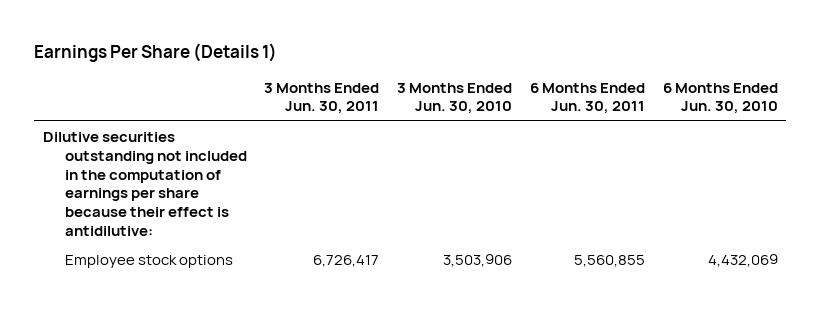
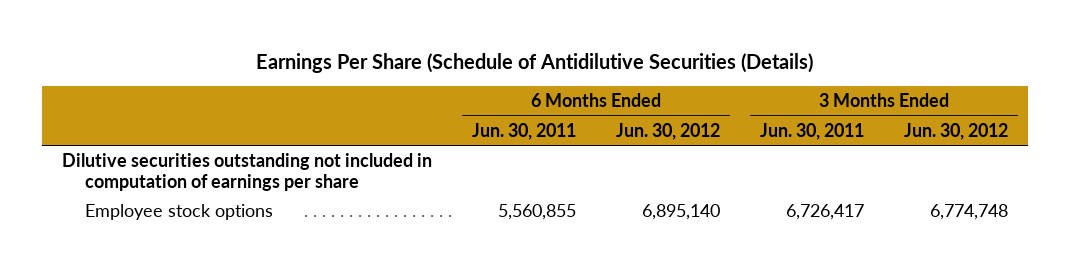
[34,42,278,62] Earnings Per Share (Details 1) -> [256,53,814,74] Earnings Per Share (Schedule of Antidilutive Securities (Details)
[397,82,513,115] 3 Months Ended Jun. 30, 2010 -> none
[662,82,778,115] 6 Months Ended Jun. 30, 2010 -> none
none -> [616,122,721,140] Jun. 30, 2012
none -> [903,122,1008,140] Jun. 30, 2012
[43,132,247,236] Dilutive securities outstanding not included in the computation of earnings per share because their effect is antidilutive: -> [62,152,433,191] Dilutive securities outstanding not included in computation of earnings per share

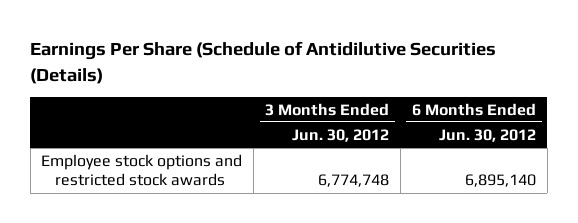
[472,122,577,140] Jun. 30, 2011 -> none
[760,122,865,140] Jun. 30, 2011 -> none
[62,152,433,191] Dilutive securities outstanding not included in computation of earnings per share -> none
[84,203,273,220] Employee stock options -> [41,153,243,187] Employee stock options and restricted stock awards

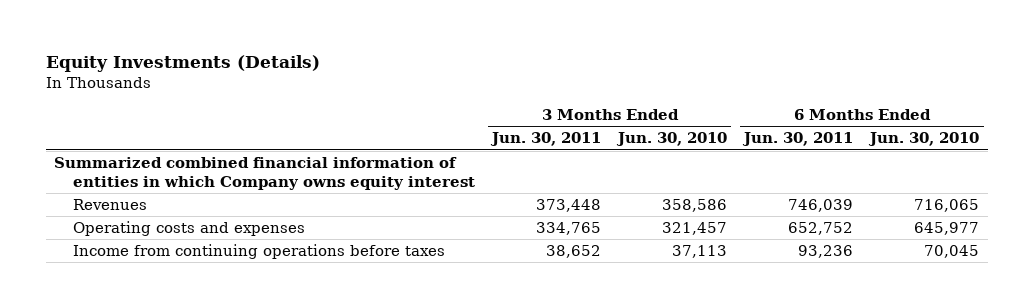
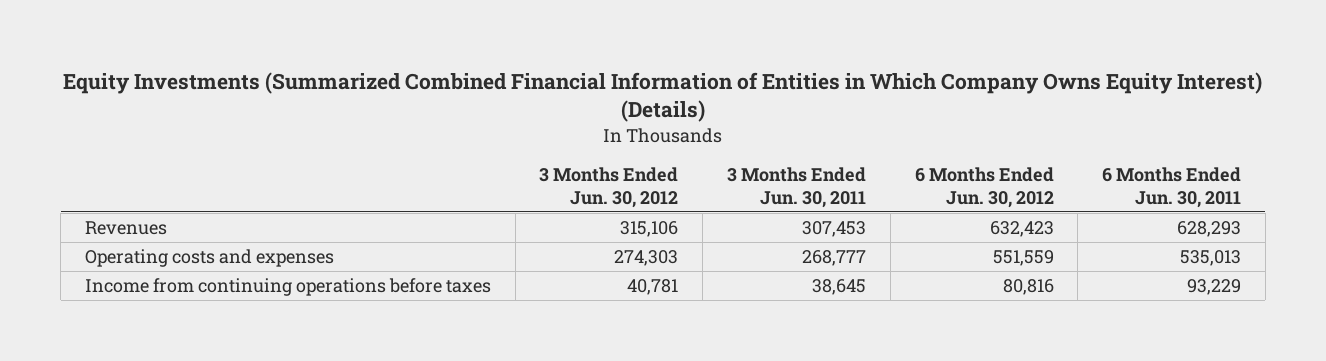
[45,55,320,73] Equity Investments (Details) -> [62,71,1262,123] Equity Investments (Summarized Combined Financial Information of Entities in Which Company Owns Equity Interest) (Details)
[616,132,728,147] Jun. 30, 2010 -> none
[868,132,980,147] Jun. 30, 2010 -> none
none -> [539,166,679,208] 3 Months Ended Jun. 30, 2012
none -> [914,166,1054,208] 6 Months Ended Jun. 30, 2012
[54,157,475,190] Summarized combined financial information of entities in which Company owns equity interest -> none
[535,199,601,213] 373,448 -> [801,220,866,237] 307,453
[788,199,854,213] 746,039 -> [1177,220,1242,237] 628,293
[535,222,601,236] 334,765 -> [801,249,866,266] 268,777
[788,222,854,236] 652,752 -> [1180,249,1242,266] 535,013
[545,245,601,259] 38,652 -> [811,278,866,295] 38,645
[798,245,854,259] 93,236 -> [1187,278,1242,295] 93,229

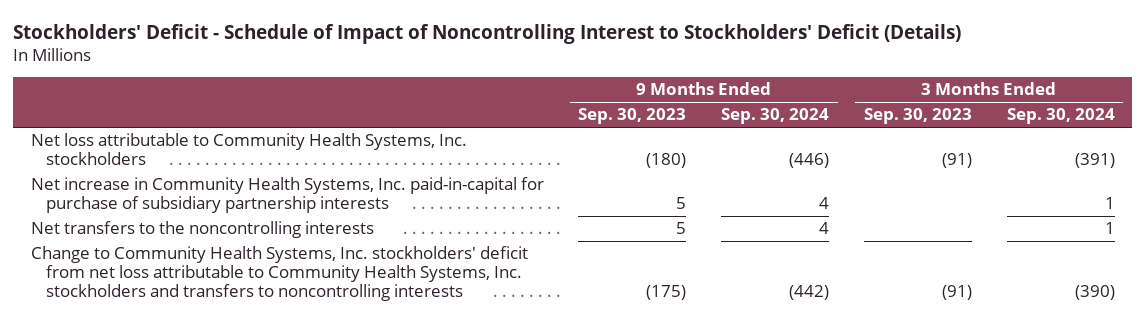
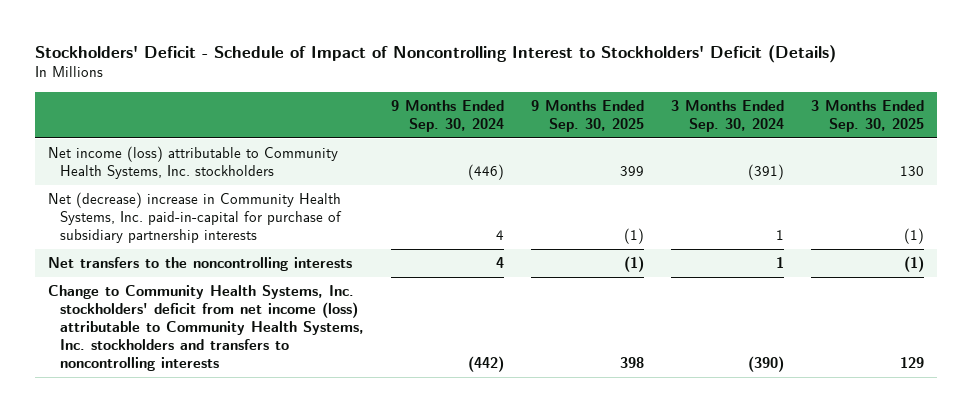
[578,108,687,125] Sep. 30, 2023 -> none
[863,108,972,125] Sep. 30, 2023 -> none
none -> [531,99,645,132] 9 Months Ended Sep. 30, 2025
none -> [810,99,924,132] 3 Months Ended Sep. 30, 2025
[30,133,467,166] Net loss attributable to Community Health Systems, Inc. stockholders -> [48,145,339,179] Net income (loss) attributable to Community Health Systems, Inc. stockholders
[30,177,544,214] Net increase in Community Health Systems, Inc. paid-in-capital for purchase of subsidiary partnership interests -> [48,191,343,243] Net (decrease) increase in Community Health Systems, Inc. paid-in-capital for purchase of subsidiary partnership interests
[30,246,528,302] Change to Community Health Systems, Inc. stockholders' deficit from net loss attributable to Community Health Systems, Inc. stockholders and transfers to noncontrolling interests -> [48,284,365,371] Change to Community Health Systems, Inc. stockholders' deficit from net income (loss) attributable to Community Health Systems, Inc. stockholders and transfers to noncontrolling interests

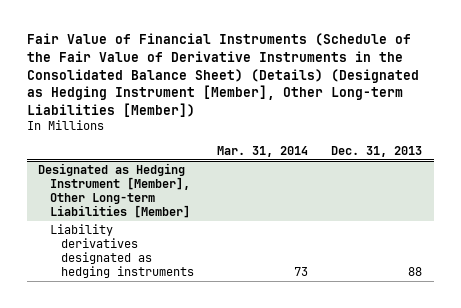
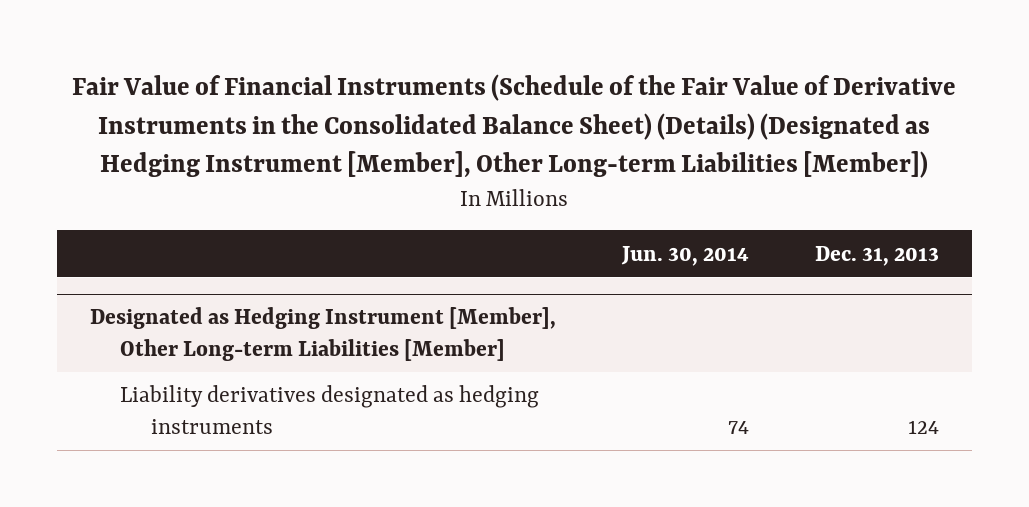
[217,146,309,158] Mar. 31, 2014 -> none
none -> [620,245,749,266] Jun. 30, 2014
[408,267,423,277] 88 -> [907,420,939,435] 124

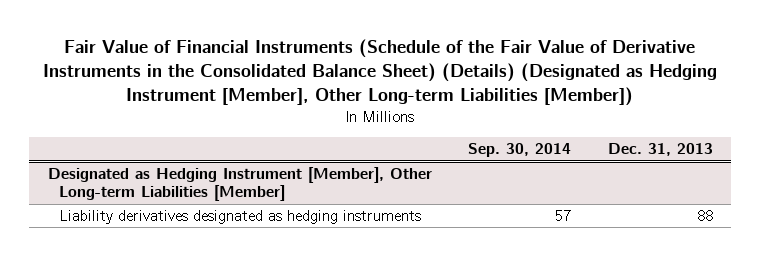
[620,245,749,266] Jun. 30, 2014 -> none
none -> [468,143,572,158] Sep. 30, 2014
[907,420,939,435] 124 -> [696,209,713,221] 88

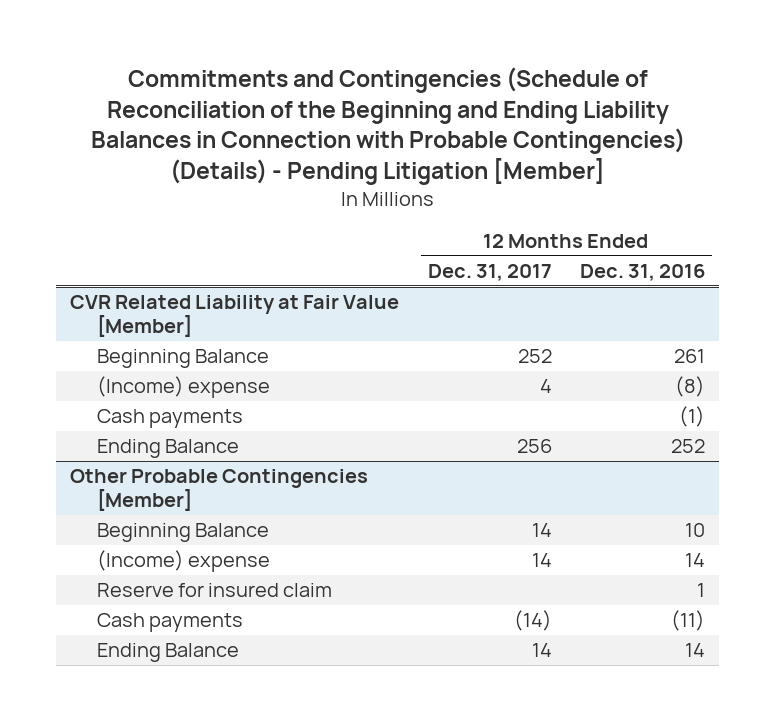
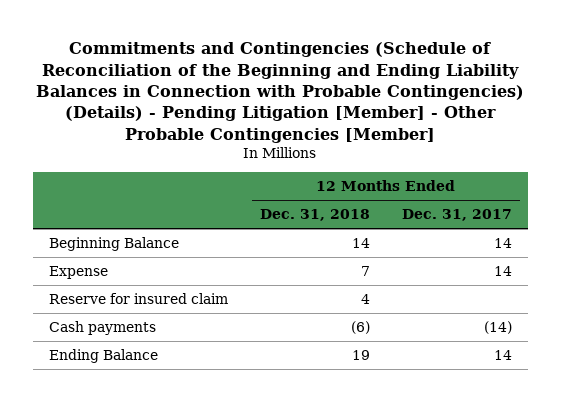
[90,66,685,186] Commitments and Contingencies (Schedule of Reconciliation of the Beginning and Ending Liability Balances in Connection with Probable Contingencies) (Details) - Pending Litigation [Member] -> [36,42,525,143] Commitments and Contingencies (Schedule of Reconciliation of the Beginning and Ending Liability Balances in Connection with Probable Contingencies) (Details) - Pending Litigation [Member] - Other Probable Contingencies [Member]
[580,264,706,282] Dec. 31, 2016 -> none
none -> [259,209,370,222] Dec. 31, 2018
[70,295,400,337] CVR Related Liability at Fair Value [Member] -> none
[97,349,270,369] Beginning Balance -> none
[97,376,271,399] (Income) expense -> none
[97,409,244,429] Cash payments -> none
[97,439,240,459] Ending Balance -> none
[70,469,369,511] Other Probable Contingencies [Member] -> none
[97,550,271,573] (Income) expense -> [48,266,108,280] Expense

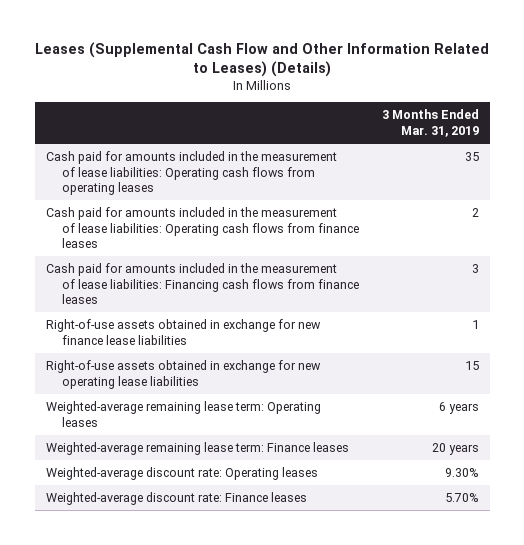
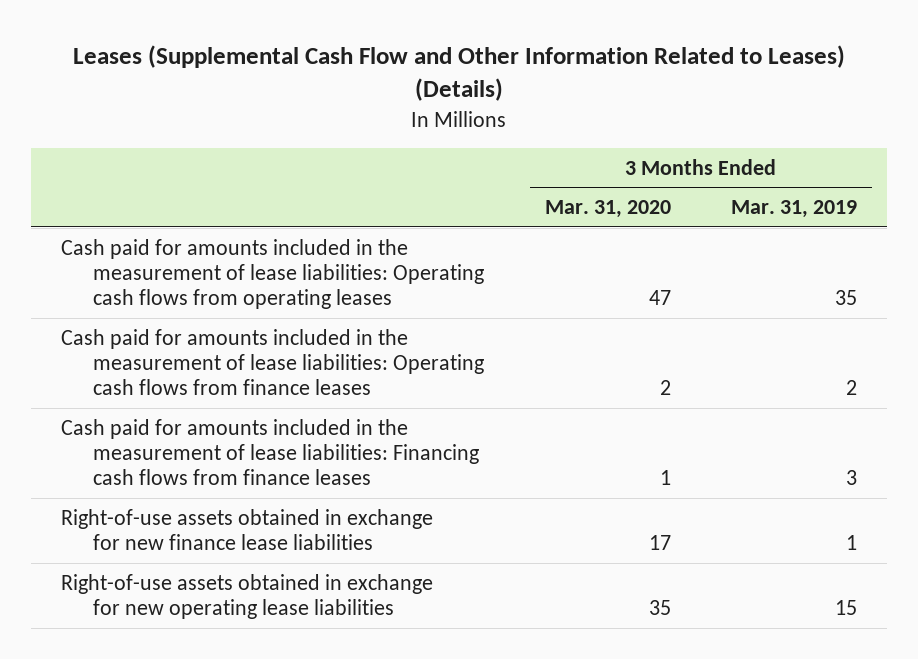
none -> [544,199,671,218] Mar. 31, 2020
[45,400,321,427] Weighted-average remaining lease term: Operating leases -> none
[45,441,349,455] Weighted-average remaining lease term: Finance leases -> none
[45,466,318,480] Weighted-average discount rate: Operating leases -> none
[45,491,307,505] Weighted-average discount rate: Finance leases -> none

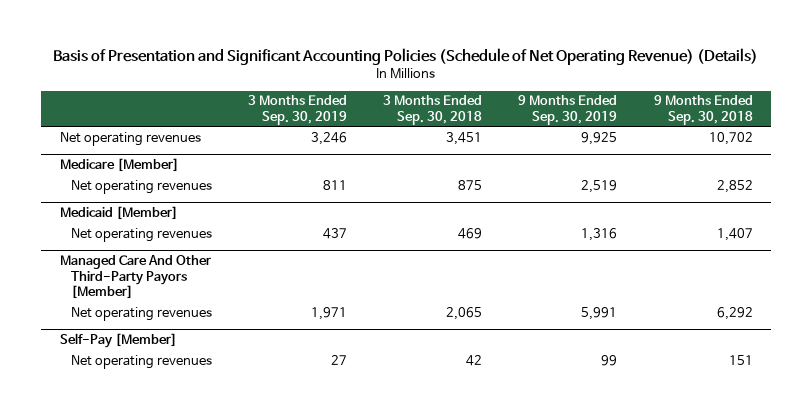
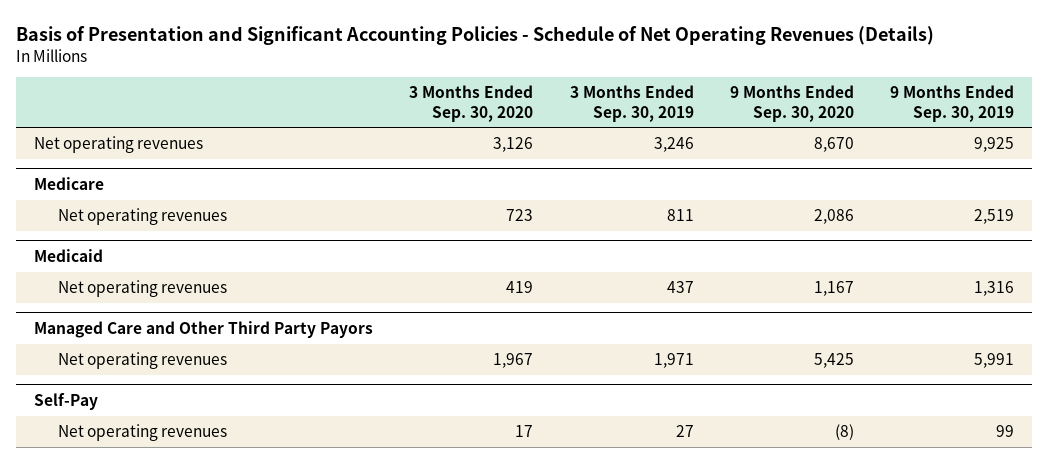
[53,47,759,65] Basis of Presentation and Significant Accounting Policies (Schedule of Net Operating Revenue) (Details) -> [16,25,935,45] Basis of Presentation and Significant Accounting Policies - Schedule of Net Operating Revenues (Details)
[383,95,483,125] 3 Months Ended Sep. 30, 2018 -> none
[653,95,753,125] 9 Months Ended Sep. 30, 2018 -> none
none -> [409,85,534,122] 3 Months Ended Sep. 30, 2020
none -> [729,85,854,122] 9 Months Ended Sep. 30, 2020
[59,158,179,173] Medicare [Member] -> [34,176,105,190] Medicare
[59,206,178,221] Medicaid [Member] -> [34,248,104,262] Medicaid
[59,255,211,300] Managed Care And Other Third-Party Payors [Member] -> [34,320,374,338] Managed Care and Other Third Party Payors
[59,333,177,349] Self-Pay [Member] -> [34,392,99,410] Self-Pay

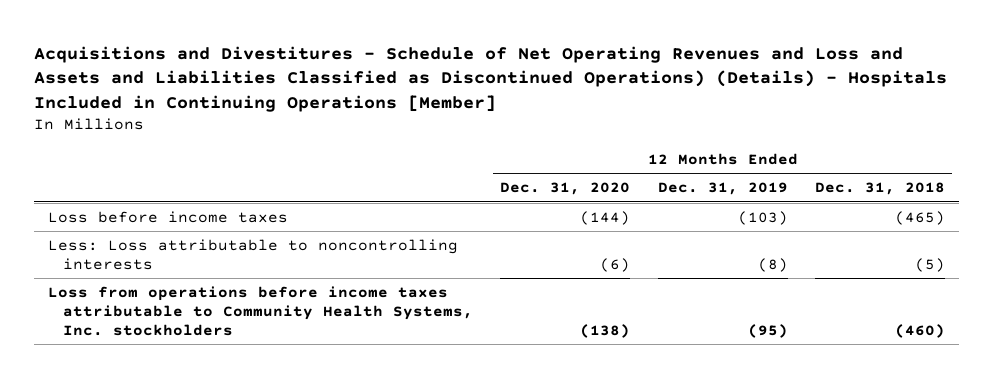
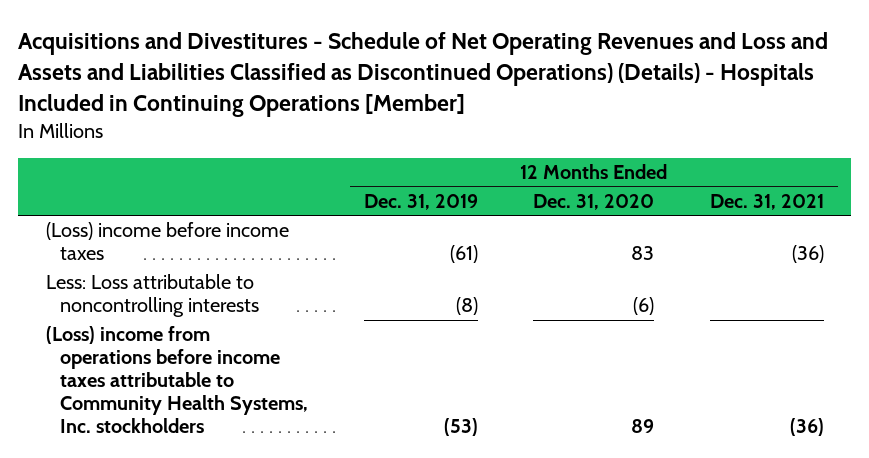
[815,182,946,196] Dec. 31, 2018 -> none
none -> [709,193,824,210] Dec. 31, 2021
[47,210,288,223] Loss before income taxes -> [45,222,289,261] (Loss) income before income taxes
[580,210,631,225] (144) -> [631,246,655,261] 83
[737,210,788,225] (103) -> [449,245,478,264] (61)
[47,285,473,336] Loss from operations before income taxes attributable to Community Health Systems, Inc. stockholders -> [45,326,309,434] (Loss) income from operations before income taxes attributable to Community Health Systems, Inc. stockholders
[580,323,631,338] (138) -> [631,419,655,434] 89
[747,323,788,338] (95) -> [443,418,478,437] (53)

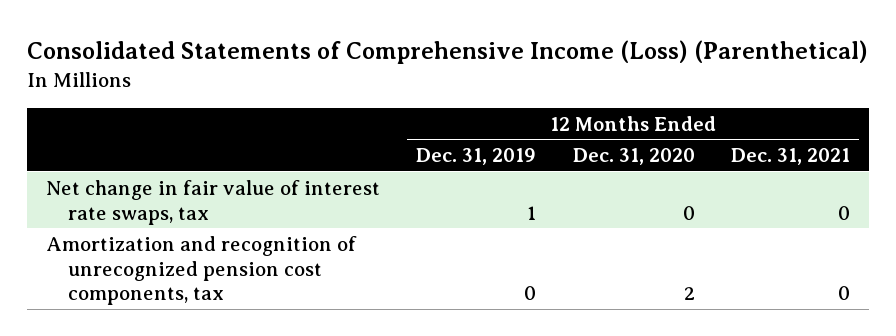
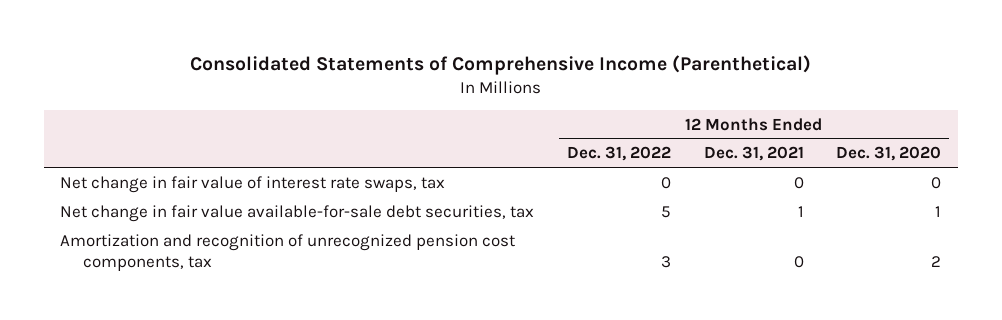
[27,40,869,65] Consolidated Statements of Comprehensive Income (Loss) (Parenthetical) -> [189,55,811,76] Consolidated Statements of Comprehensive Income (Parenthetical)
[416,148,537,166] Dec. 31, 2019 -> none
none -> [567,146,672,162] Dec. 31, 2022
none -> [60,204,535,222] Net change in fair value available-for-sale debt securities, tax

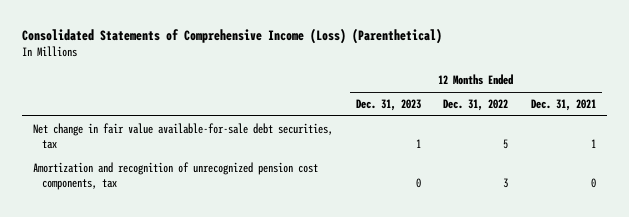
[189,55,811,76] Consolidated Statements of Comprehensive Income (Parenthetical) -> [21,28,442,45] Consolidated Statements of Comprehensive Income (Loss) (Parenthetical)
[836,146,942,162] Dec. 31, 2020 -> none
none -> [355,99,421,112] Dec. 31, 2023
[60,175,446,193] Net change in fair value of interest rate swaps, tax -> none

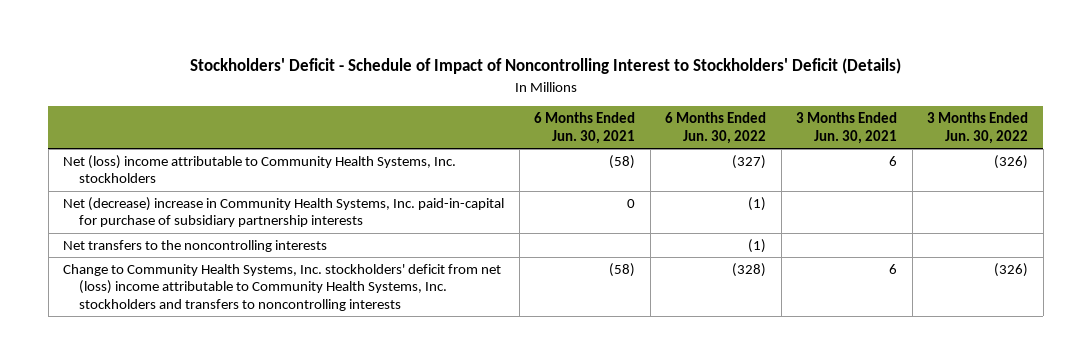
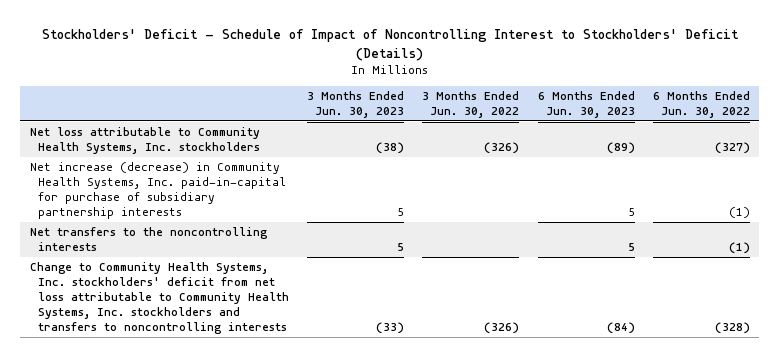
[534,112,636,144] 6 Months Ended Jun. 30, 2021 -> none
[796,112,898,144] 3 Months Ended Jun. 30, 2021 -> none
none -> [307,90,405,118] 3 Months Ended Jun. 30, 2023
none -> [537,90,635,118] 6 Months Ended Jun. 30, 2023
[63,154,457,184] Net (loss) income attributable to Community Health Systems, Inc. stockholders -> [29,127,260,155] Net loss attributable to Community Health Systems, Inc. stockholders
[63,196,505,228] Net (decrease) increase in Community Health Systems, Inc. paid-in-capital for purchase of subsidiary partnership interests -> [29,162,286,220] Net increase (decrease) in Community Health Systems, Inc. paid-in-capital for purchase of subsidiary partnership interests
[63,263,502,311] Change to Community Health Systems, Inc. stockholders' deficit from net (loss) income attributable to Community Health Systems, Inc. stockholders and transfers to noncontrolling interests -> [29,262,289,334] Change to Community Health Systems, Inc. stockholders' deficit from net loss attributable to Community Health Systems, Inc. stockholders and transfers to noncontrolling interests

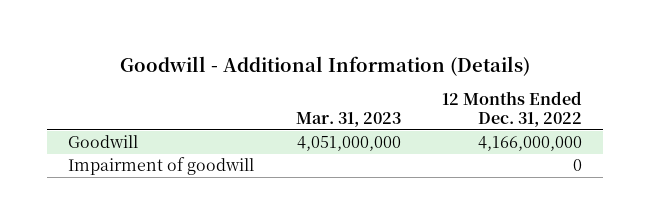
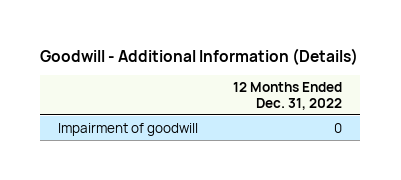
[295,112,401,128] Mar. 31, 2023 -> none
[67,135,138,149] Goodwill -> none

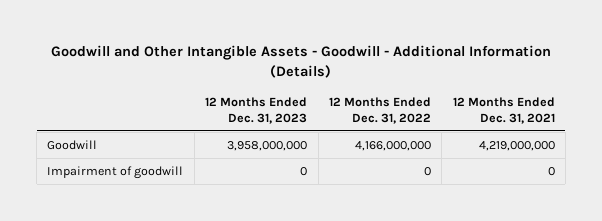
[40,47,359,65] Goodwill - Additional Information (Details) -> [51,45,552,79] Goodwill and Other Intangible Assets - Goodwill - Additional Information (Details)
none -> [205,96,308,124] 12 Months Ended Dec. 31, 2023
none -> [452,96,555,124] 12 Months Ended Dec. 31, 2021
none -> [47,140,98,151] Goodwill

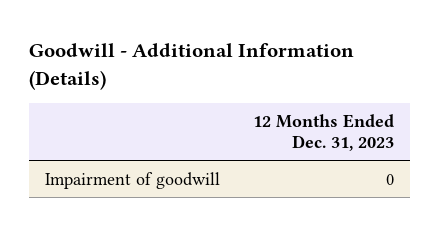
[51,45,552,79] Goodwill and Other Intangible Assets - Goodwill - Additional Information (Details) -> [28,42,354,90] Goodwill - Additional Information (Details)
[328,96,431,124] 12 Months Ended Dec. 31, 2022 -> none
[452,96,555,124] 12 Months Ended Dec. 31, 2021 -> none
[47,140,98,151] Goodwill -> none

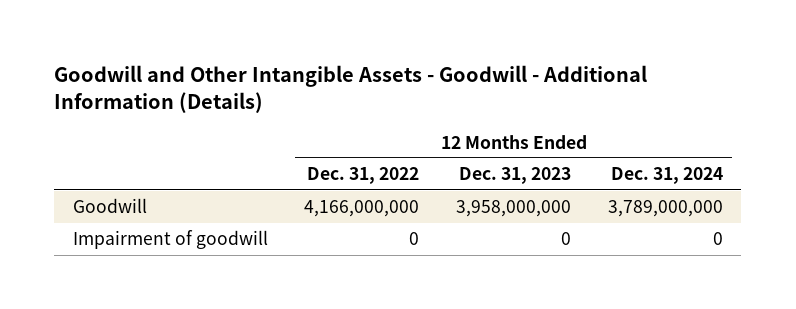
[28,42,354,90] Goodwill - Additional Information (Details) -> [54,64,648,113] Goodwill and Other Intangible Assets - Goodwill - Additional Information (Details)
none -> [307,167,420,185] Dec. 31, 2022
none -> [610,167,723,185] Dec. 31, 2024
none -> [72,198,147,214] Goodwill

